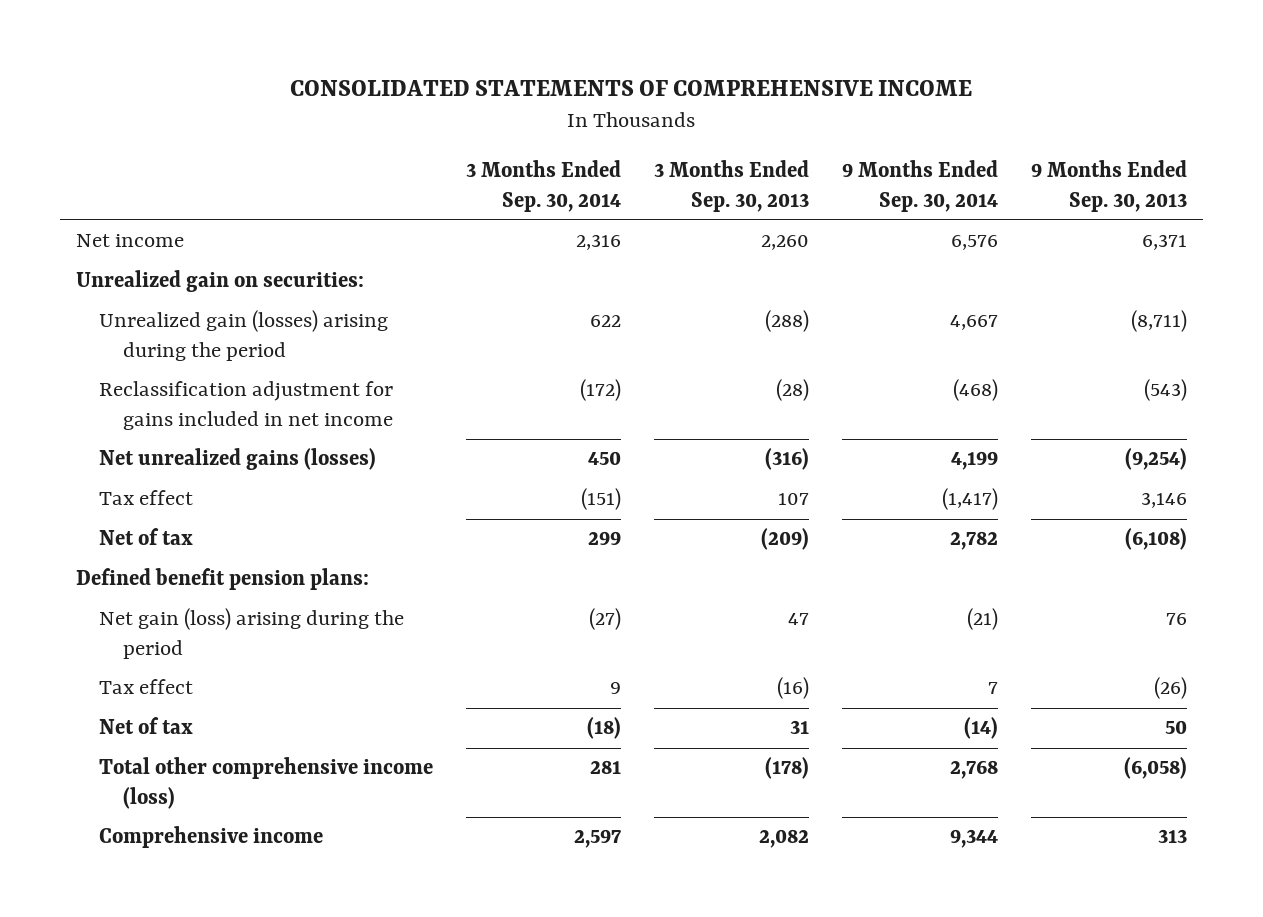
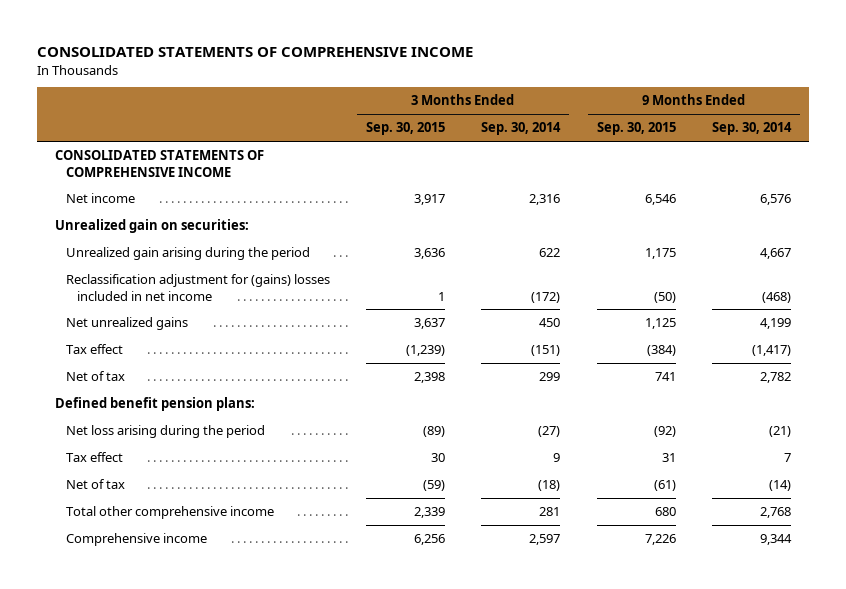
[654,160,810,212] 3 Months Ended Sep. 30, 2013 -> none
[1030,160,1187,212] 9 Months Ended Sep. 30, 2013 -> none
none -> [366,122,446,136] Sep. 30, 2015
none -> [596,122,676,136] Sep. 30, 2015
none -> [55,150,265,177] CONSOLIDATED STATEMENTS OF COMPREHENSIVE INCOME
[99,310,389,361] Unrealized gain (losses) arising during the period -> [65,247,310,261] Unrealized gain arising during the period
[99,381,394,430] Reclassification adjustment for gains included in net income -> [65,274,330,301] Reclassification adjustment for (gains) losses included in net income
[99,448,377,471] Net unrealized gains (losses) -> [65,317,188,331] Net unrealized gains
[99,608,405,659] Net gain (loss) arising during the period -> [65,425,265,439] Net loss arising during the period
[99,757,434,809] Total other comprehensive income (loss) -> [65,506,274,520] Total other comprehensive income

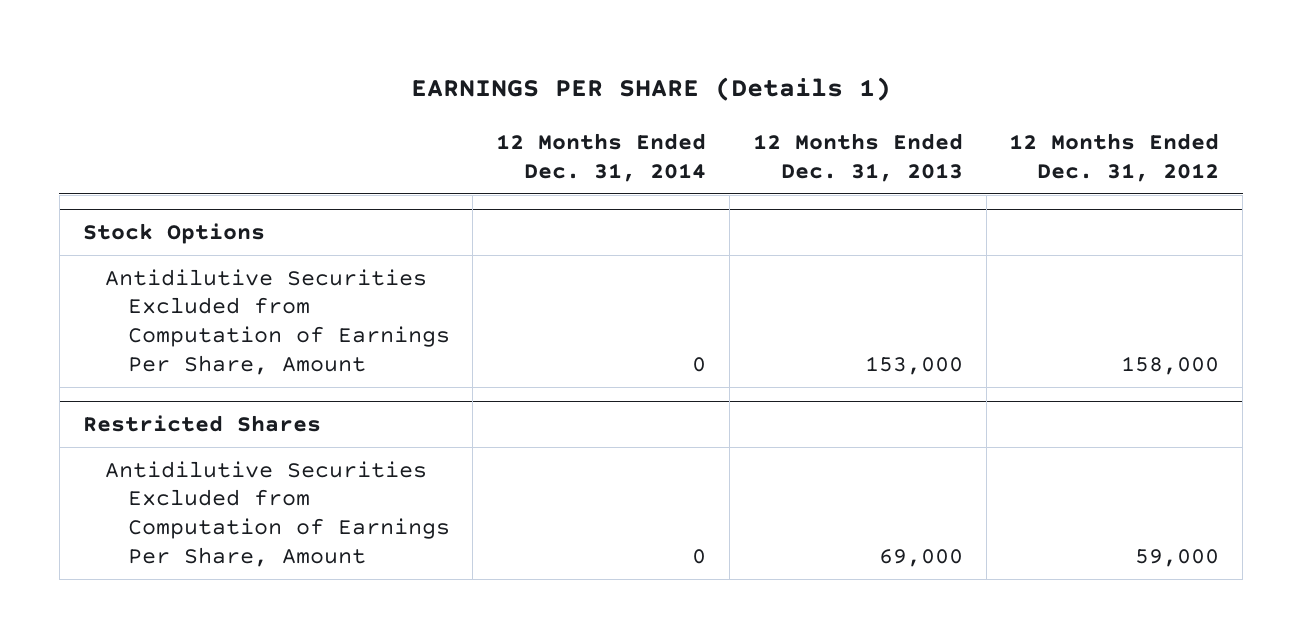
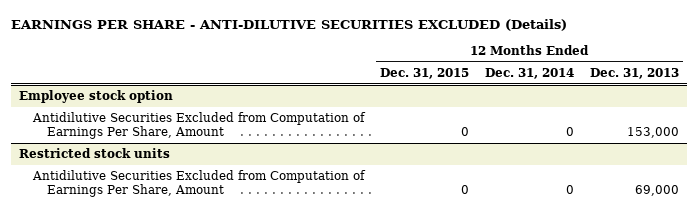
[411,76,892,101] EARNINGS PER SHARE (Details 1) -> [10,18,567,31] EARNINGS PER SHARE - ANTI-DILUTIVE SECURITIES EXCLUDED (Details)
[1009,133,1220,182] 12 Months Ended Dec. 31, 2012 -> none
none -> [379,67,469,79] Dec. 31, 2015
[82,223,265,245] Stock Options -> [18,90,173,104] Employee stock option
[82,415,321,433] Restricted Shares -> none
none -> [18,148,170,159] Restricted stock units

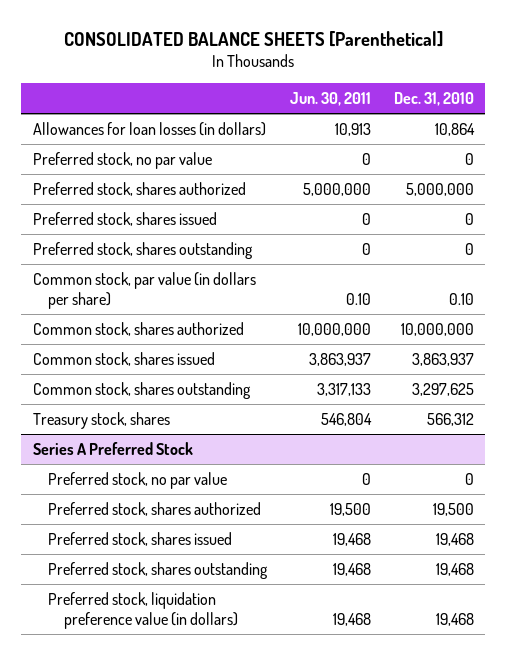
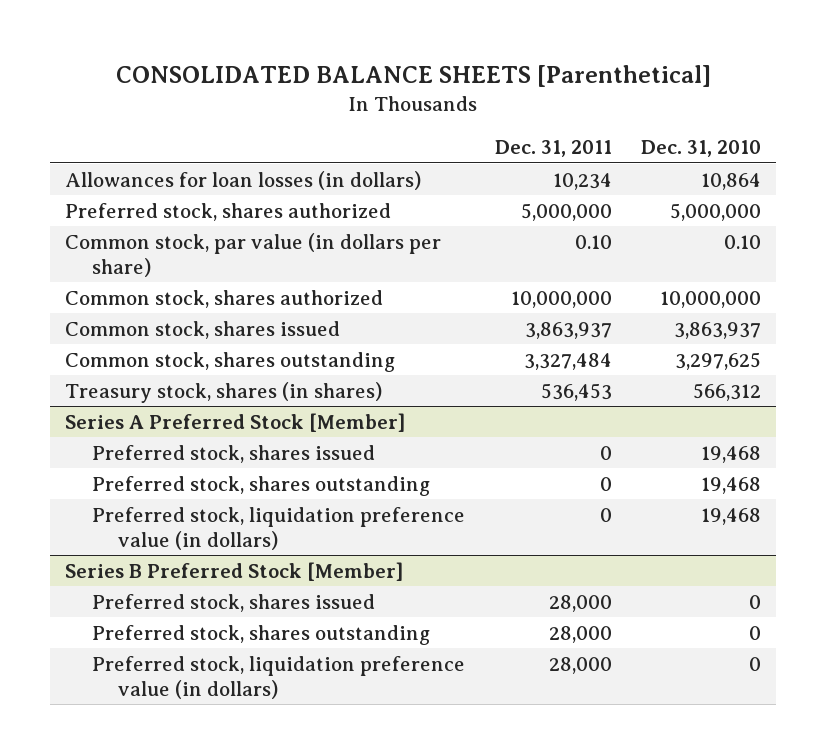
[289,92,371,107] Jun. 30, 2011 -> none
none -> [494,140,612,158] Dec. 31, 2011
[32,151,212,169] Preferred stock, no par value -> none
[32,211,217,226] Preferred stock, shares issued -> none
[32,241,253,259] Preferred stock, shares outstanding -> none
[48,471,228,489] Preferred stock, no par value -> none
[48,501,262,516] Preferred stock, shares authorized -> none
[32,411,170,429] Treasury stock, shares -> [65,381,383,403] Treasury stock, shares (in shares)
[32,441,193,455] Series A Preferred Stock -> [65,412,406,432] Series A Preferred Stock [Member]
none -> [65,561,404,581] Series B Preferred Stock [Member]
none -> [91,593,375,612] Preferred stock, shares issued
none -> [91,624,430,645] Preferred stock, shares outstanding
none -> [91,655,465,699] Preferred stock, liquidation preference value (in dollars)

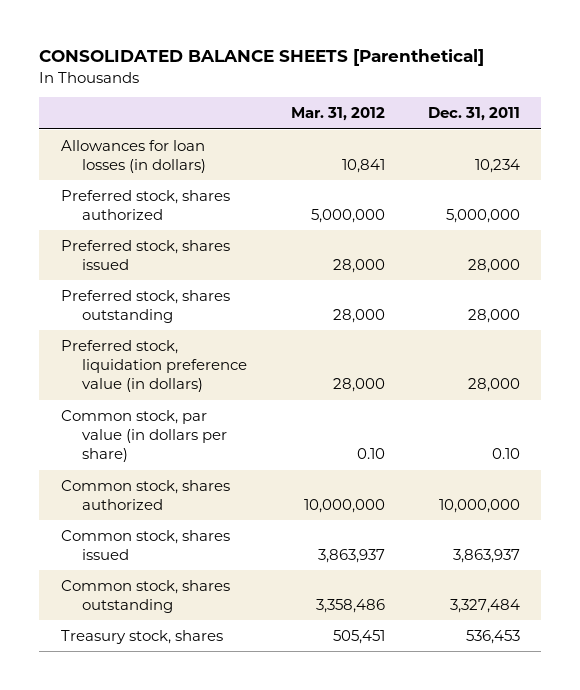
[641,140,762,158] Dec. 31, 2010 -> none
none -> [290,107,385,122] Mar. 31, 2012
none -> [60,239,230,271] Preferred stock, shares issued
none -> [60,289,230,324] Preferred stock, shares outstanding
none -> [60,339,248,393] Preferred stock, liquidation preference value (in dollars)
[65,412,406,432] Series A Preferred Stock [Member] -> none
[91,444,375,463] Preferred stock, shares issued -> none
[91,475,430,496] Preferred stock, shares outstanding -> none
[91,506,465,550] Preferred stock, liquidation preference value (in dollars) -> none
[65,561,404,581] Series B Preferred Stock [Member] -> none
[91,593,375,612] Preferred stock, shares issued -> none
[91,624,430,645] Preferred stock, shares outstanding -> none
[91,655,465,699] Preferred stock, liquidation preference value (in dollars) -> none
[65,381,383,403] Treasury stock, shares (in shares) -> [60,629,223,644] Treasury stock, shares

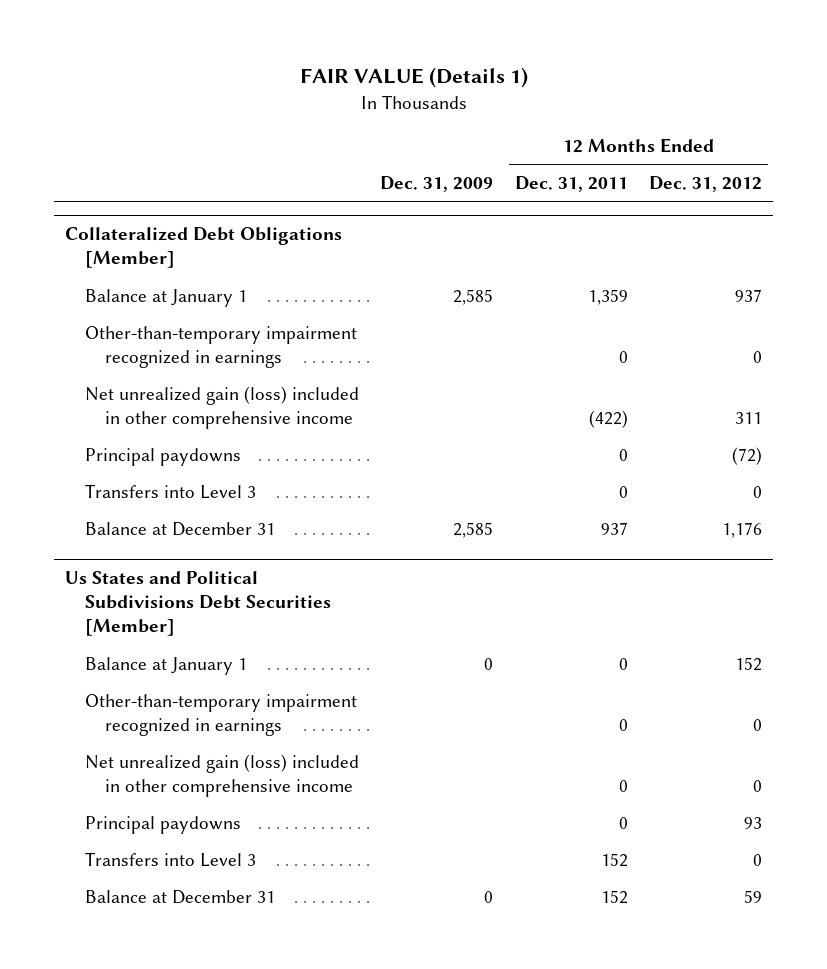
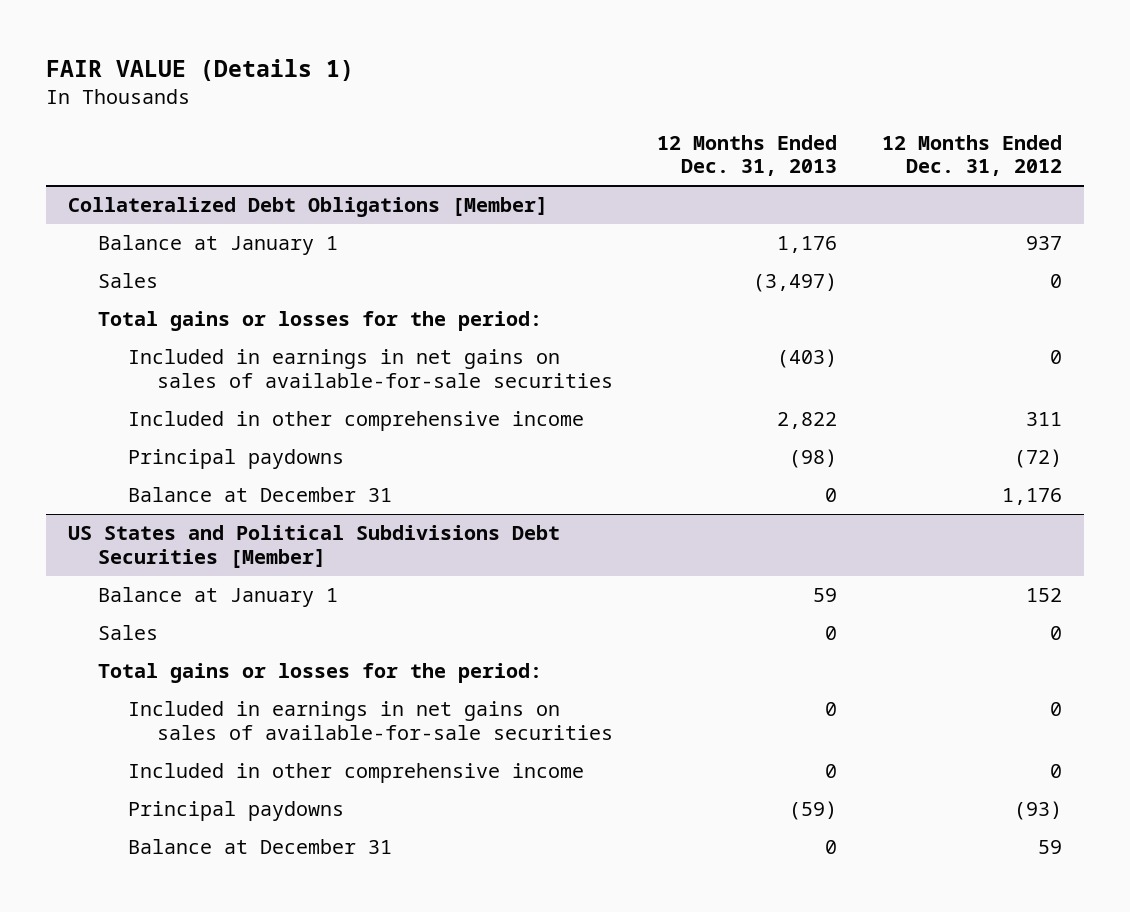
[380,176,494,193] Dec. 31, 2009 -> none
[514,176,628,193] Dec. 31, 2011 -> none
none -> [657,134,838,177] 12 Months Ended Dec. 31, 2013
[84,325,357,368] Other-than-temporary impairment recognized in earnings -> none
none -> [98,273,159,289] Sales
none -> [98,311,543,332] Total gains or losses for the period:
none -> [127,349,614,388] Included in earnings in net gains on sales of available-for-sale securities
[84,385,359,429] Net unrealized gain (loss) included in other comprehensive income -> [127,411,584,432] Included in other comprehensive income
[84,483,256,499] Transfers into Level 3 -> none
[64,570,331,637] Us States and Political Subdivisions Debt Securities [Member] -> [68,525,561,568] US States and Political Subdivisions Debt Securities [Member]
[84,693,357,736] Other-than-temporary impairment recognized in earnings -> none
[84,851,256,867] Transfers into Level 3 -> none
none -> [98,625,159,641] Sales
none -> [98,663,543,684] Total gains or losses for the period:
none -> [127,701,614,740] Included in earnings in net gains on sales of available-for-sale securities
[84,753,359,797] Net unrealized gain (loss) included in other comprehensive income -> [127,763,584,784] Included in other comprehensive income
[744,816,763,829] 93 -> [1013,801,1062,821] (93)

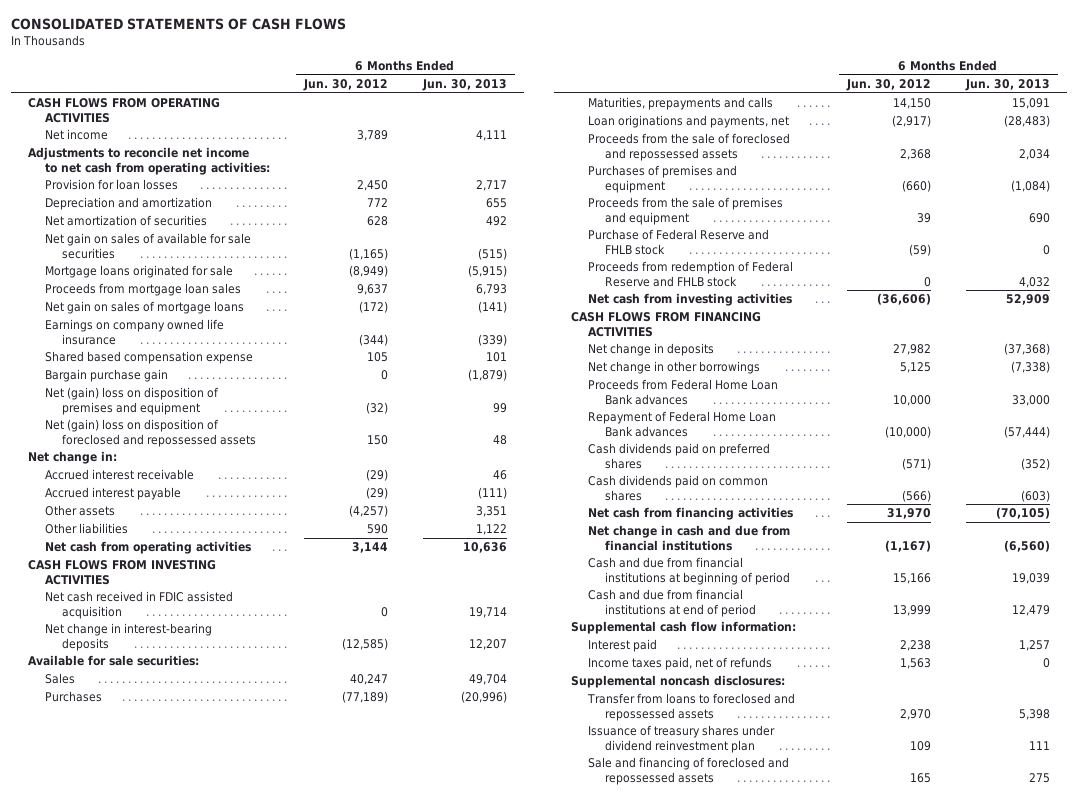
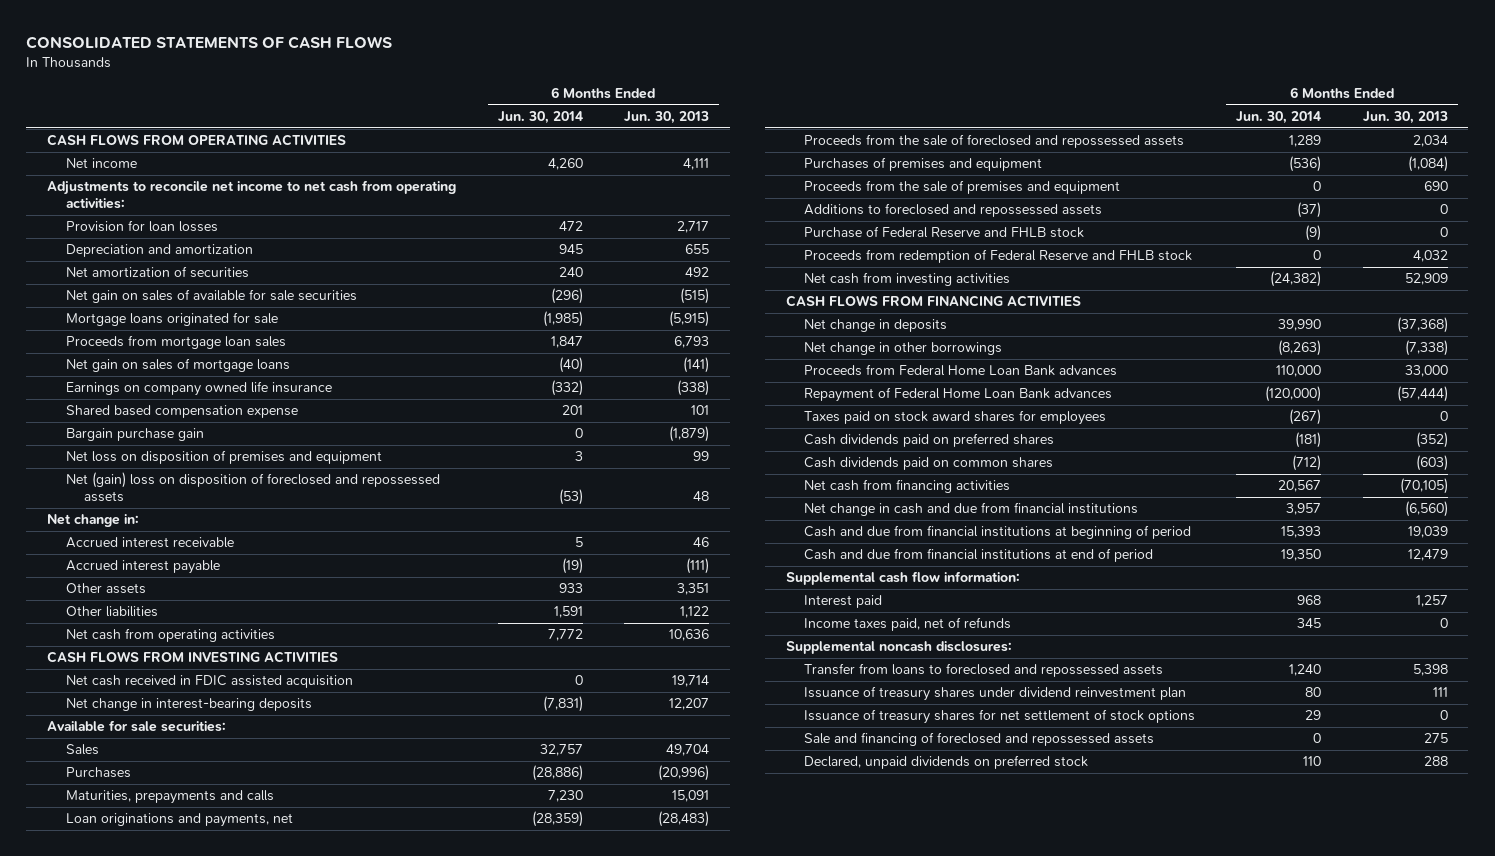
[303,79,389,92] Jun. 30, 2012 -> none
none -> [497,110,583,124] Jun. 30, 2014
[477,333,507,346] (339) -> [677,380,710,397] (338)
[44,387,219,415] Net (gain) loss on disposition of premises and equipment -> [65,450,382,465] Net loss on disposition of premises and equipment
none -> [804,203,1103,218] Additions to foreclosed and repossessed assets
none -> [804,410,1107,426] Taxes paid on stock award shares for employees
none -> [804,709,1196,725] Issuance of treasury shares for net settlement of stock options
none -> [804,755,1089,770] Declared, unpaid dividends on preferred stock

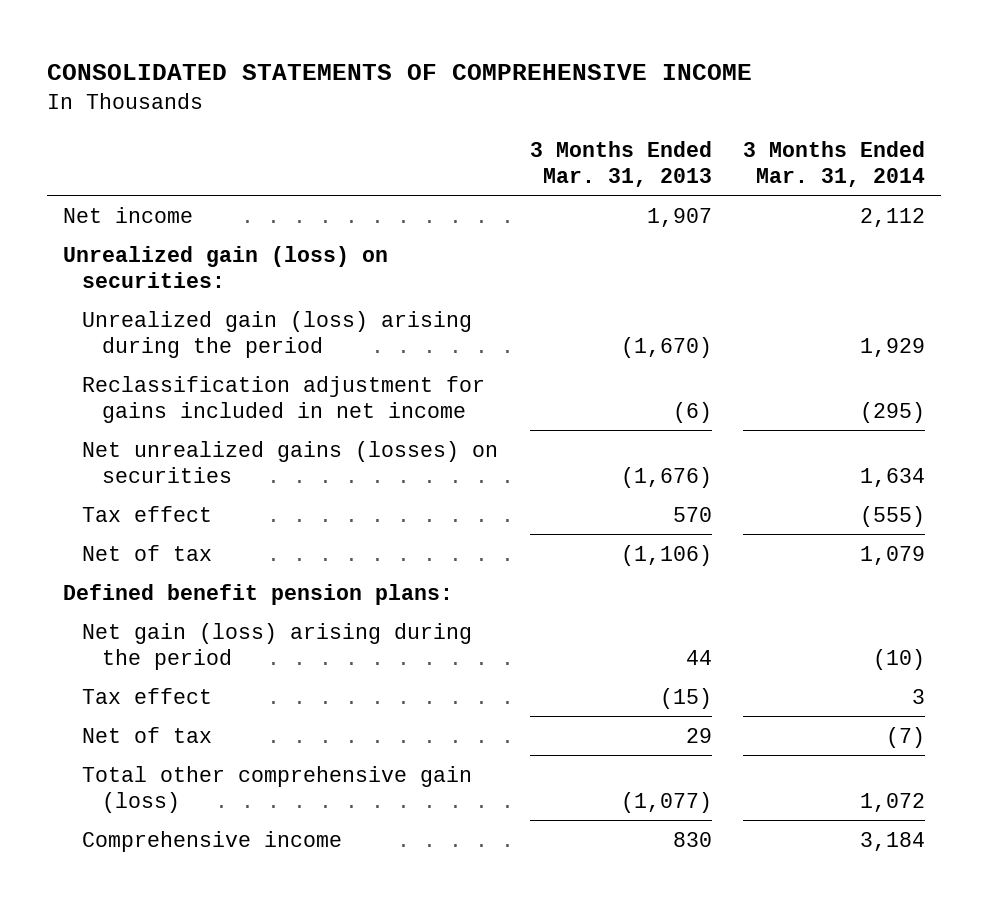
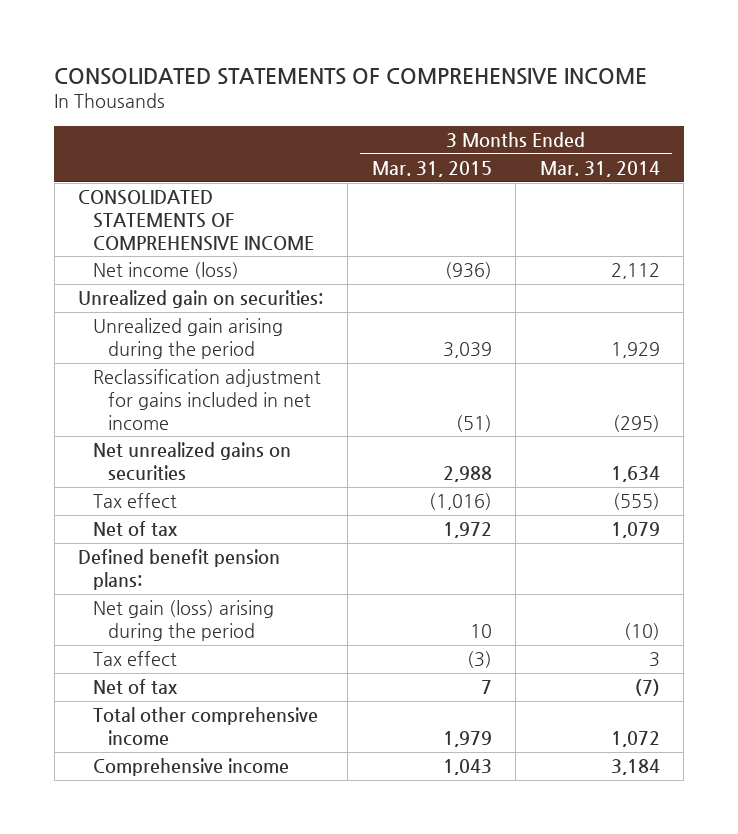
[529,140,712,187] 3 Months Ended Mar. 31, 2013 -> none
none -> [371,161,492,178] Mar. 31, 2015
none -> [78,190,315,251] CONSOLIDATED STATEMENTS OF COMPREHENSIVE INCOME
[62,206,193,223] Net income -> [93,262,240,280] Net income (loss)
[62,245,388,288] Unrealized gain (loss) on securities: -> [78,290,324,309] Unrealized gain on securities:
[82,310,473,358] Unrealized gain (loss) arising during the period -> [93,318,284,360] Unrealized gain arising during the period
[82,440,499,483] Net unrealized gains (losses) on securities -> [93,442,292,482] Net unrealized gains on securities
[82,765,473,813] Total other comprehensive gain (loss) -> [93,707,319,747] Total other comprehensive income

